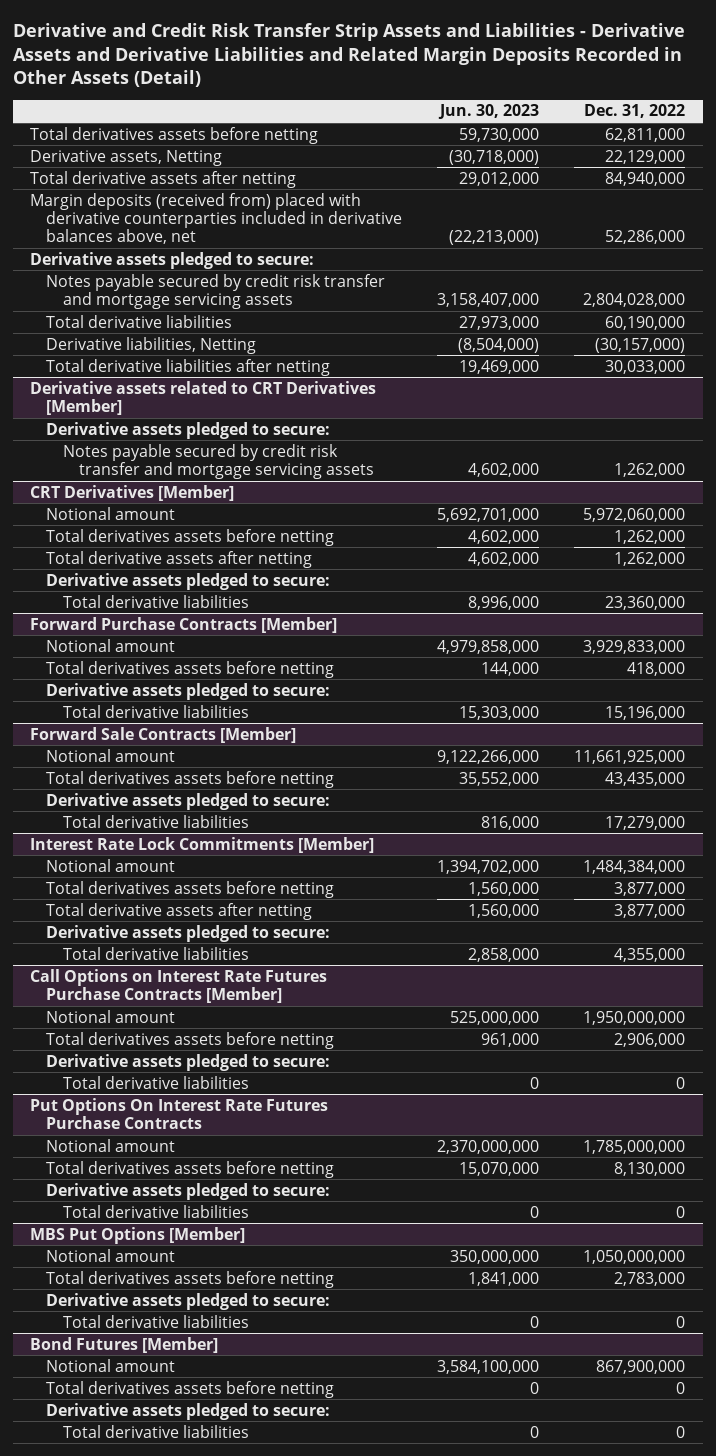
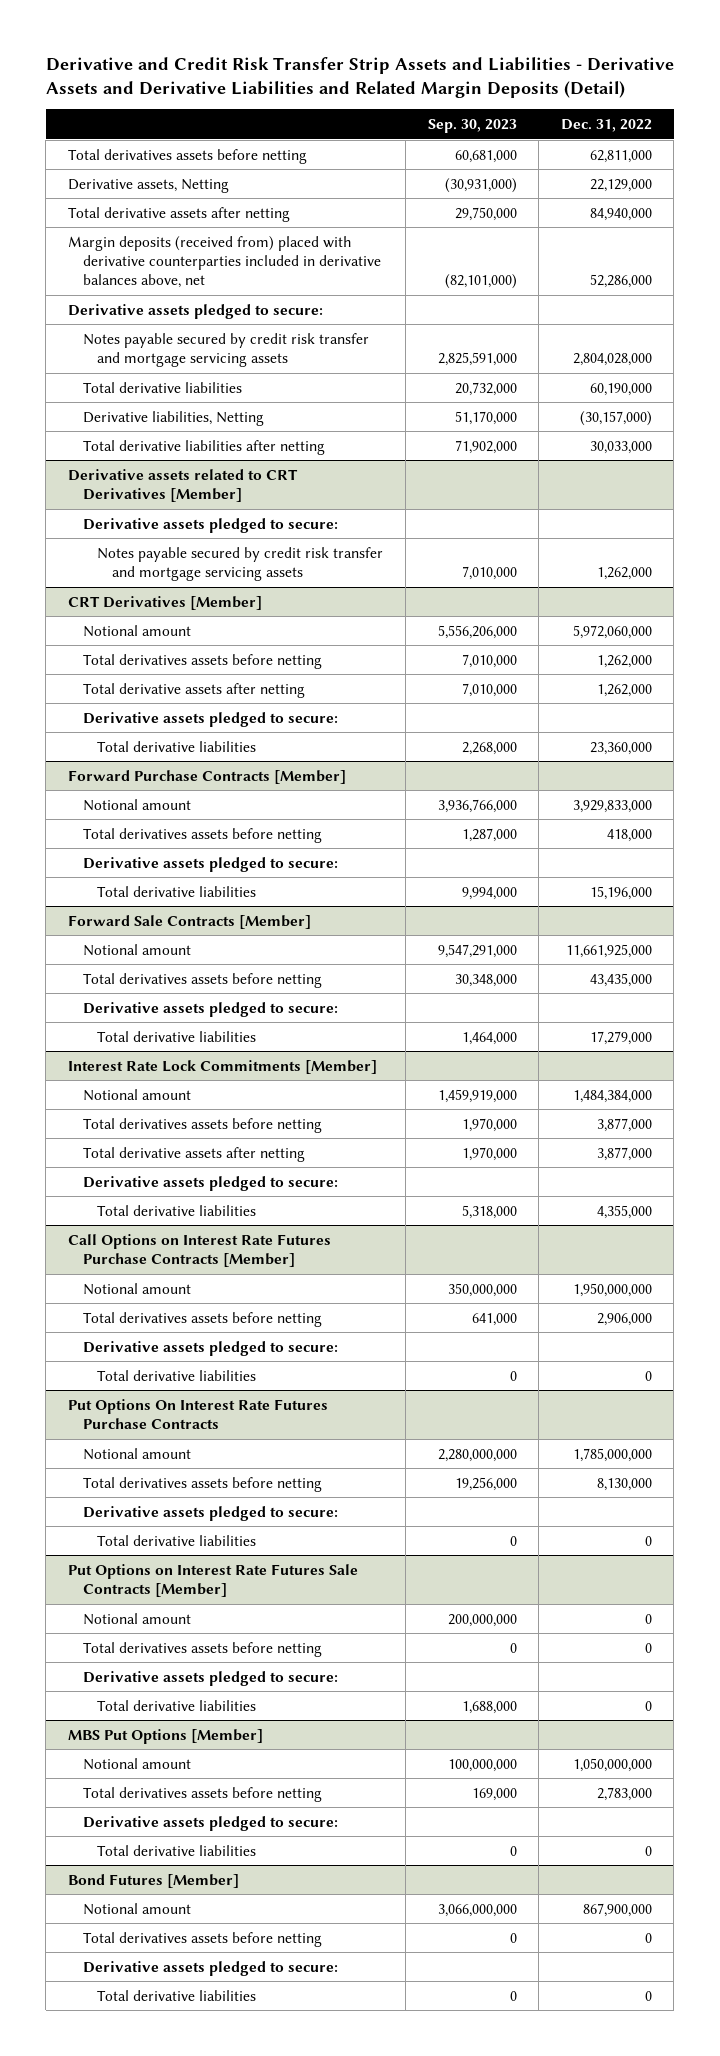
[12,22,685,88] Derivative and Credit Risk Transfer Strip Assets and Liabilities - Derivative Assets and Derivative Liabilities and Related Margin Deposits Recorded in Other Assets (Detail) -> [45,56,674,98] Derivative and Credit Risk Transfer Strip Assets and Liabilities - Derivative Assets and Derivative Liabilities and Related Margin Deposits (Detail)
[438,104,540,120] Jun. 30, 2023 -> none
none -> [427,119,517,134] Sep. 30, 2023
none -> [68,1563,359,1597] Put Options on Interest Rate Futures Sale Contracts [Member]
none -> [82,1612,191,1625] Notional amount
none -> [82,1641,322,1657] Total derivatives assets before netting
none -> [82,1670,338,1686] Derivative assets pledged to secure:
none -> [97,1699,257,1711] Total derivative liabilities

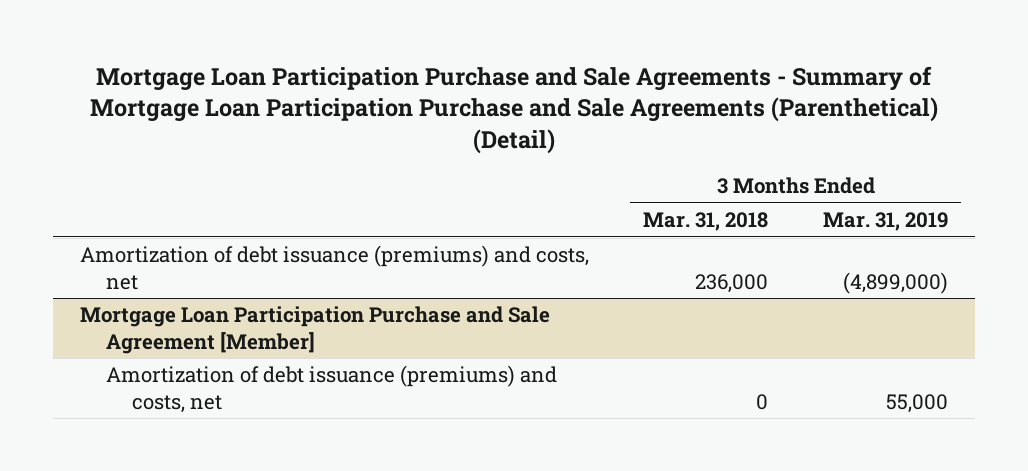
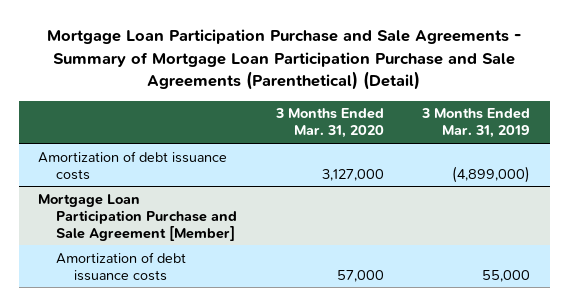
[643,212,769,232] Mar. 31, 2018 -> none
none -> [274,108,384,139] 3 Months Ended Mar. 31, 2020
[80,245,590,290] Amortization of debt issuance (premiums) and costs, net -> [37,150,227,180] Amortization of debt issuance costs
[105,365,557,413] Amortization of debt issuance (premiums) and costs, net -> [56,251,187,281] Amortization of debt issuance costs

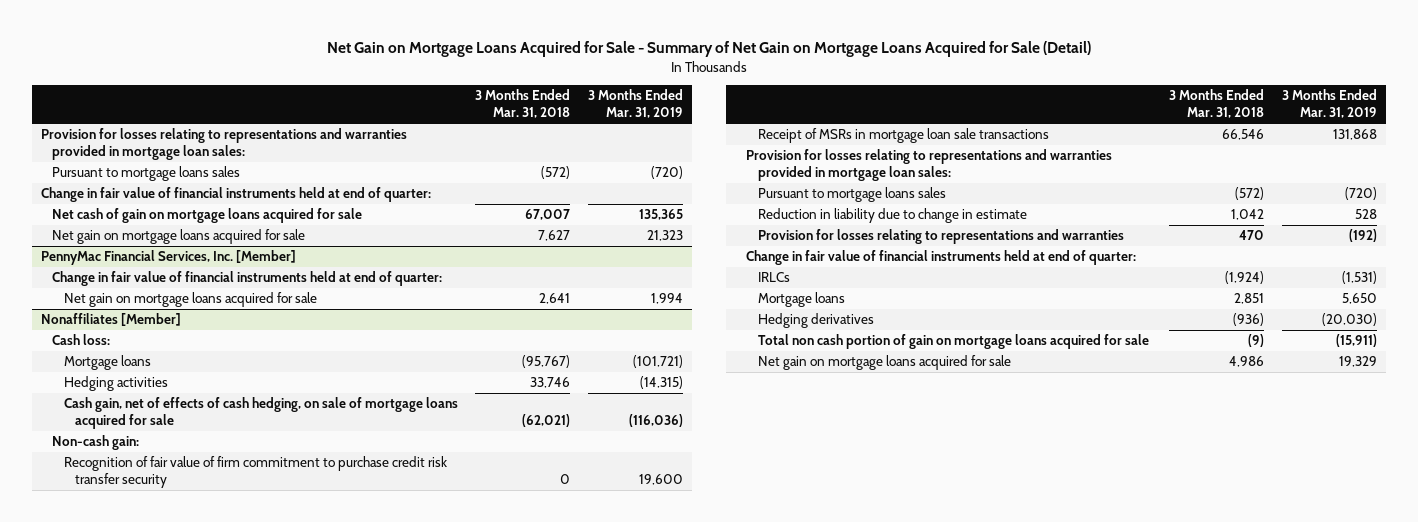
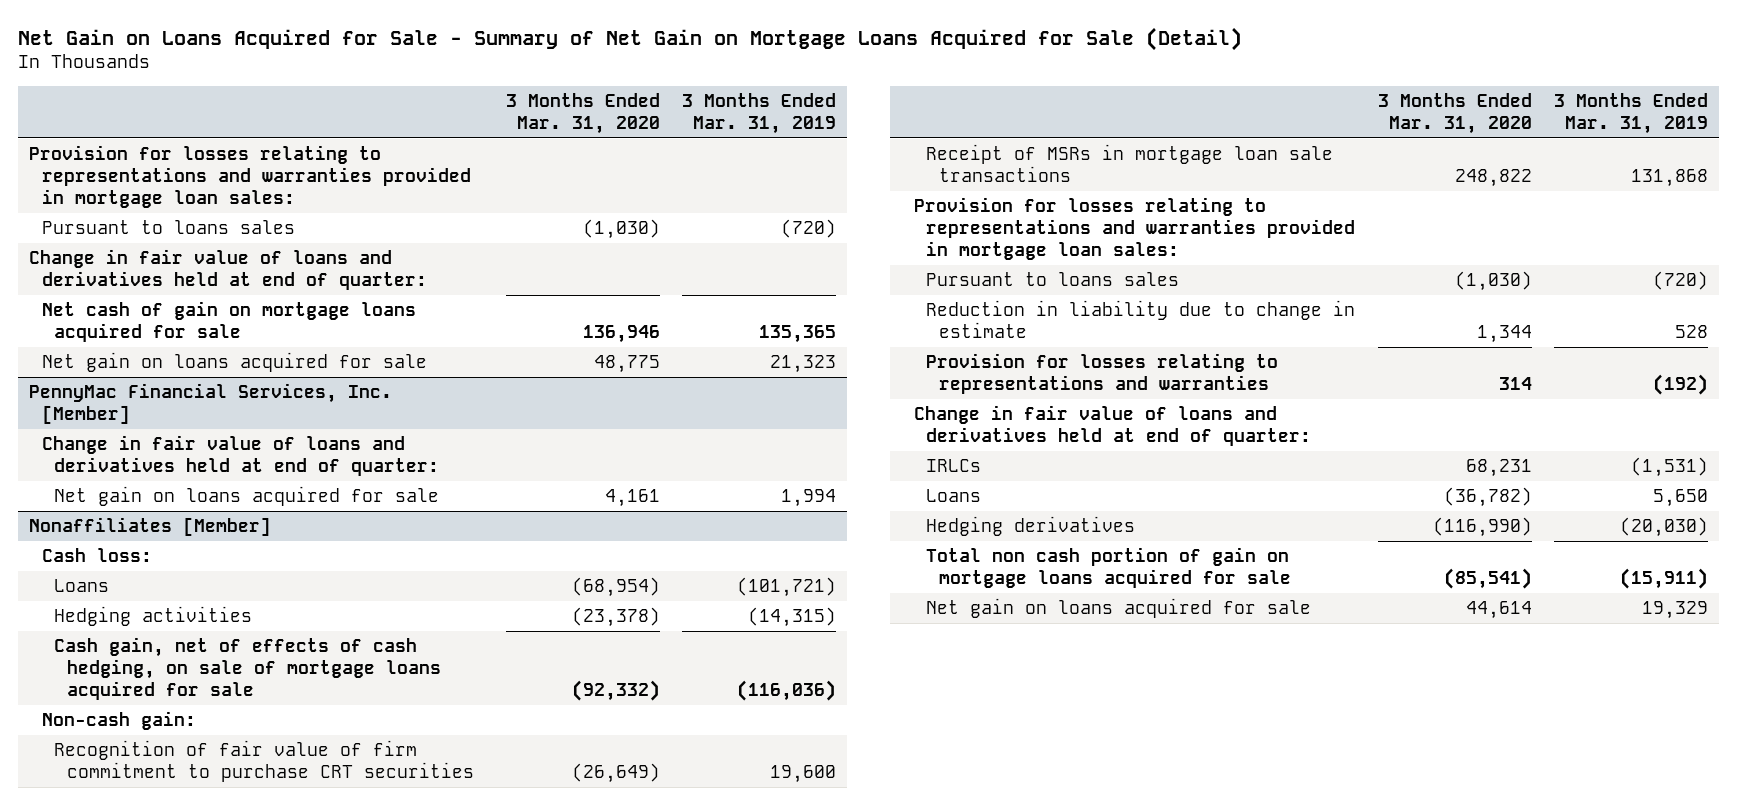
[327,41,1092,58] Net Gain on Mortgage Loans Acquired for Sale - Summary of Net Gain on Mortgage Loans Acquired for Sale (Detail) -> [18,26,1243,51] Net Gain on Loans Acquired for Sale - Summary of Net Gain on Mortgage Loans Acquired for Sale (Detail)
[475,89,571,119] 3 Months Ended Mar. 31, 2018 -> none
none -> [505,92,660,134] 3 Months Ended Mar. 31, 2020
[52,166,241,182] Pursuant to mortgage loans sales -> [41,220,295,235] Pursuant to loans sales
[41,187,432,203] Change in fair value of financial instruments held at end of quarter: -> [29,249,427,291] Change in fair value of loans and derivatives held at end of quarter:
[52,229,306,245] Net gain on mortgage loans acquired for sale -> [41,352,427,373] Net gain on loans acquired for sale
[52,271,443,287] Change in fair value of financial instruments held at end of quarter: -> [41,435,440,477] Change in fair value of loans and derivatives held at end of quarter:
[63,292,317,308] Net gain on mortgage loans acquired for sale -> [54,486,440,507] Net gain on loans acquired for sale
[63,355,151,371] Mortgage loans -> [54,579,110,593] Loans
[63,456,447,489] Recognition of fair value of firm commitment to purchase credit risk transfer security -> [54,740,474,783] Recognition of fair value of firm commitment to purchase CRT securities
[757,187,946,203] Pursuant to mortgage loans sales -> [926,272,1180,287] Pursuant to loans sales
[746,250,1137,266] Change in fair value of financial instruments held at end of quarter: -> [913,405,1312,447] Change in fair value of loans and derivatives held at end of quarter:
[757,292,845,308] Mortgage loans -> [926,489,982,503] Loans
[757,355,1011,371] Net gain on mortgage loans acquired for sale -> [926,598,1312,619] Net gain on loans acquired for sale

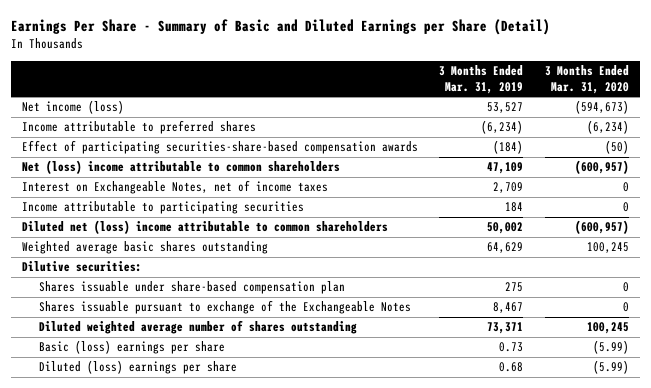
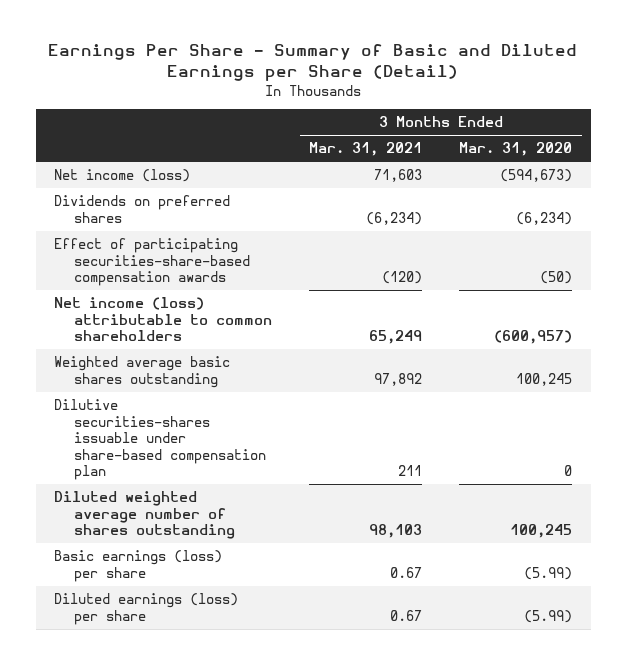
[439,64,524,94] 3 Months Ended Mar. 31, 2019 -> none
none -> [309,142,423,157] Mar. 31, 2021
[21,120,256,135] Income attributable to preferred shares -> [54,195,231,223] Dividends on preferred shares
[21,180,328,195] Interest on Exchangeable Notes, net of income taxes -> none
[21,201,304,215] Income attributable to participating securities -> none
[21,220,388,235] Diluted net (loss) income attributable to common shareholders -> none
[21,160,340,175] Net (loss) income attributable to common shareholders -> [54,297,273,342] Net income (loss) attributable to common shareholders
[21,261,142,273] Dilutive securities: -> none
[39,300,412,315] Shares issuable pursuant to exchange of the Exchangeable Notes -> none
[39,281,346,295] Shares issuable under share-based compensation plan -> [54,399,267,481] Dilutive securities-shares issuable under share-based compensation plan
[39,340,226,355] Basic (loss) earnings per share -> [54,550,223,582] Basic earnings (loss) per share
[39,360,238,375] Diluted (loss) earnings per share -> [54,593,239,625] Diluted earnings (loss) per share

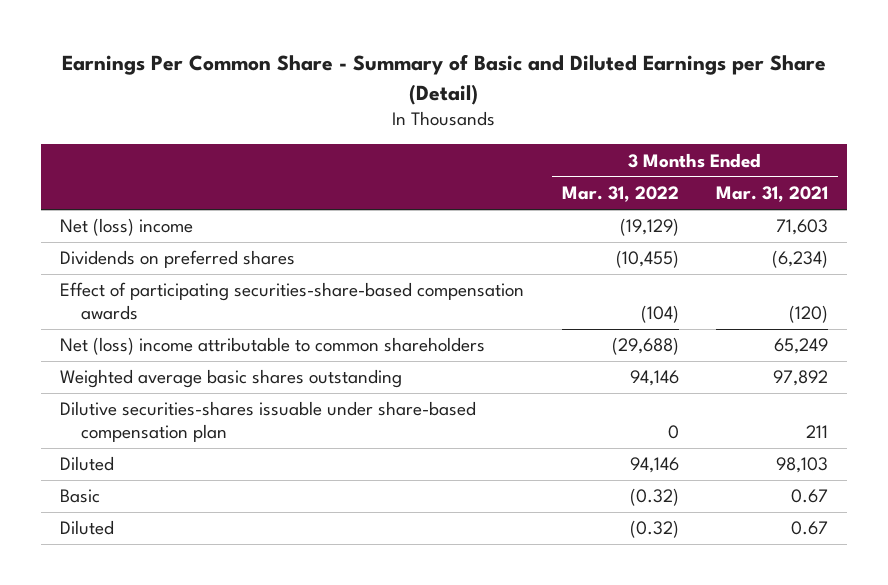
[48,44,578,82] Earnings Per Share - Summary of Basic and Diluted Earnings per Share (Detail) -> [62,54,827,105] Earnings Per Common Share - Summary of Basic and Diluted Earnings per Share (Detail)
[459,142,573,157] Mar. 31, 2020 -> none
none -> [561,186,679,203] Mar. 31, 2022
[54,169,191,183] Net income (loss) -> [59,218,193,237] Net (loss) income
[54,297,273,342] Net income (loss) attributable to common shareholders -> [59,337,485,356] Net (loss) income attributable to common shareholders
[54,491,236,540] Diluted weighted average number of shares outstanding -> [59,456,114,472] Diluted
[54,550,223,582] Basic earnings (loss) per share -> [59,489,100,504] Basic
[54,593,239,625] Diluted earnings (loss) per share -> [59,520,114,536] Diluted

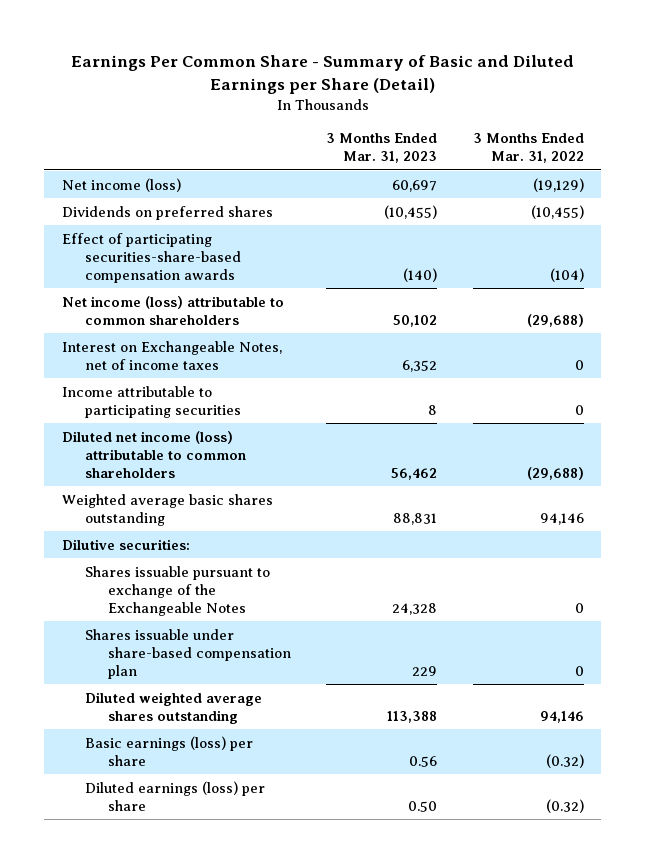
[716,186,829,203] Mar. 31, 2021 -> none
none -> [326,133,438,164] 3 Months Ended Mar. 31, 2023
[59,218,193,237] Net (loss) income -> [61,177,181,192] Net income (loss)
[59,337,485,356] Net (loss) income attributable to common shareholders -> [61,295,284,325] Net income (loss) attributable to common shareholders
none -> [61,340,282,370] Interest on Exchangeable Notes, net of income taxes
none -> [61,385,242,418] Income attributable to participating securities
none -> [61,430,247,478] Diluted net income (loss) attributable to common shareholders
none -> [61,538,190,550] Dilutive securities:
none -> [85,565,271,616] Shares issuable pursuant to exchange of the Exchangeable Notes
[59,401,476,443] Dilutive securities-shares issuable under share-based compensation plan -> [85,628,292,679] Shares issuable under share-based compensation plan
[59,456,114,472] Diluted -> [85,691,263,724] Diluted weighted average shares outstanding
[59,489,100,504] Basic -> [85,735,254,766] Basic earnings (loss) per share
[59,520,114,536] Diluted -> [85,780,266,811] Diluted earnings (loss) per share

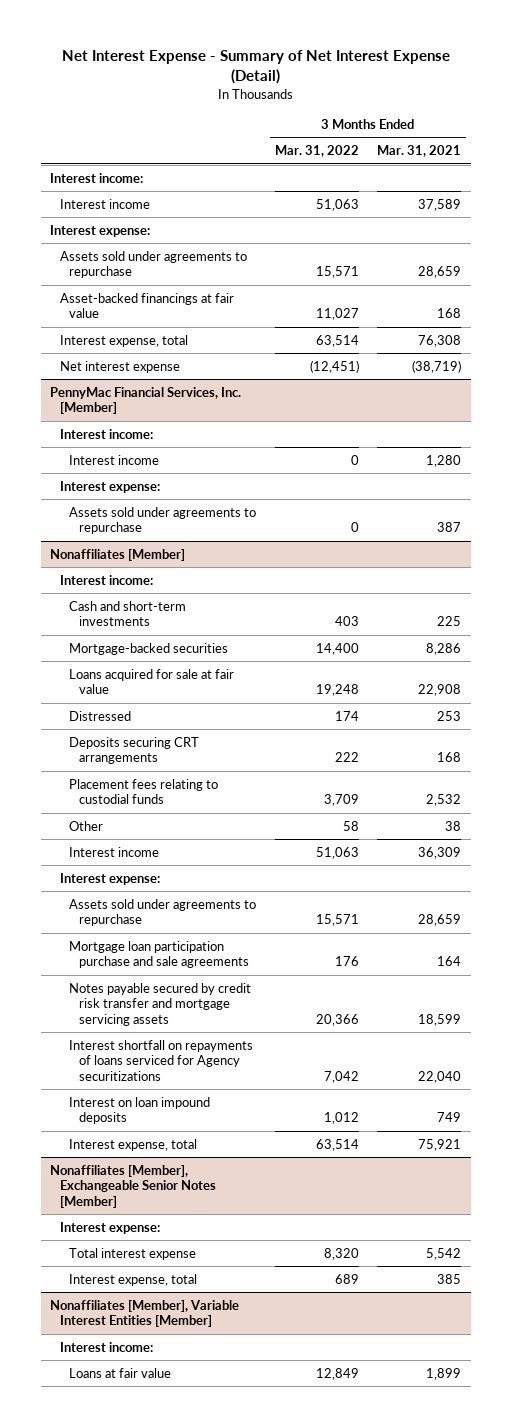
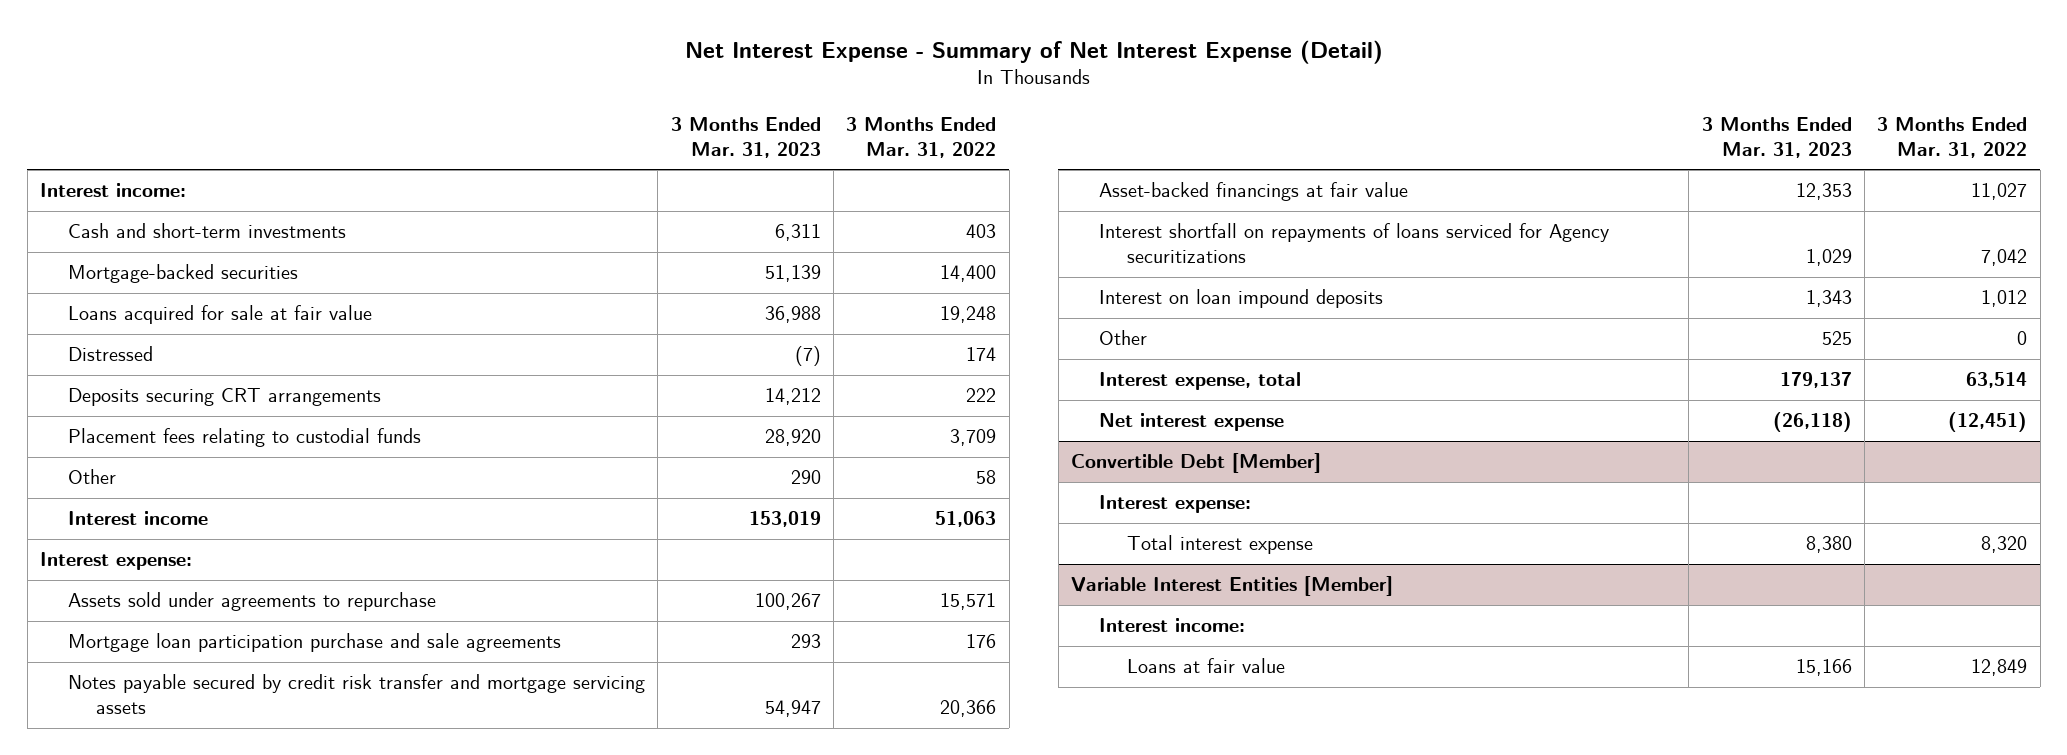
[377,145,462,158] Mar. 31, 2021 -> none
none -> [670,116,821,158] 3 Months Ended Mar. 31, 2023
[59,198,150,209] Interest income -> none
[50,224,151,237] Interest expense: -> none
[59,250,247,279] Assets sold under agreements to repurchase -> none
[59,334,188,347] Interest expense, total -> none
[50,386,242,415] PennyMac Financial Services, Inc. [Member] -> none
[59,428,153,439] Interest income: -> none
[69,454,160,465] Interest income -> none
[59,480,160,493] Interest expense: -> none
[69,506,257,535] Assets sold under agreements to repurchase -> none
[50,548,186,561] Nonaffiliates [Member] -> none
[59,574,153,585] Interest income: -> none
[59,292,234,319] Asset-backed financings at fair value -> [1098,182,1408,202] Asset-backed financings at fair value
none -> [1098,330,1147,346] Other
[50,1164,216,1208] Nonaffiliates [Member], Exchangeable Senior Notes [Member] -> none
[59,360,180,373] Net interest expense -> [1098,413,1284,432] Net interest expense
none -> [1071,453,1322,474] Convertible Debt [Member]
[69,1273,198,1286] Interest expense, total -> none
[50,1299,240,1328] Nonaffiliates [Member], Variable Interest Entities [Member] -> [1071,576,1394,597] Variable Interest Entities [Member]

